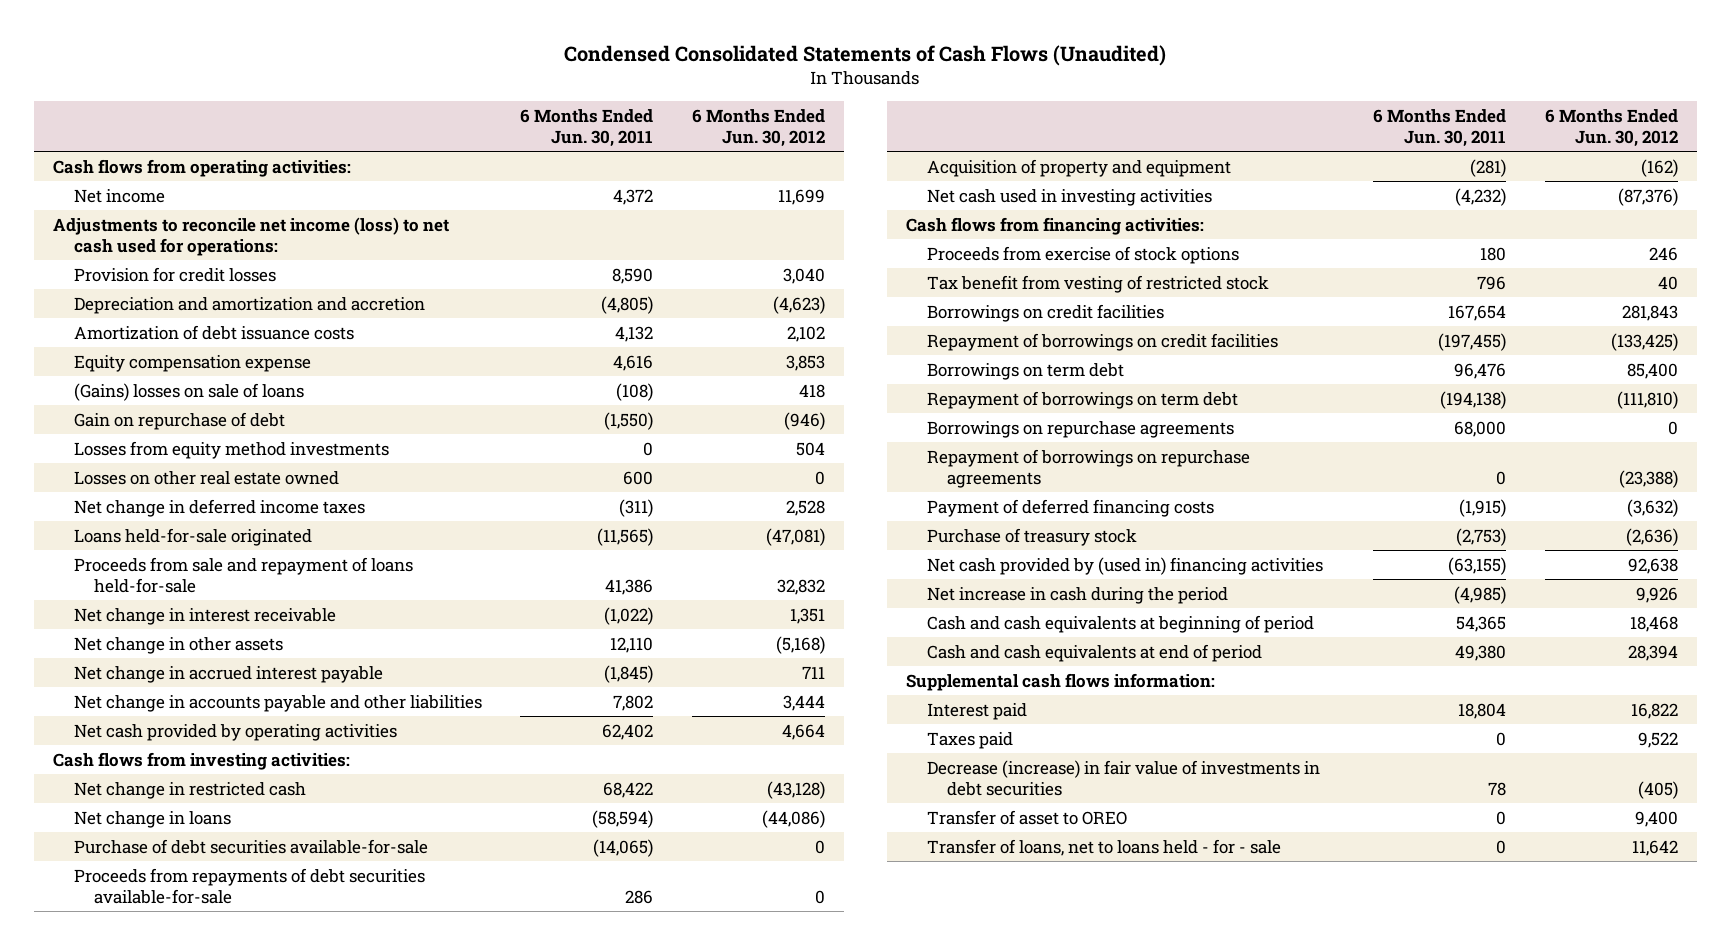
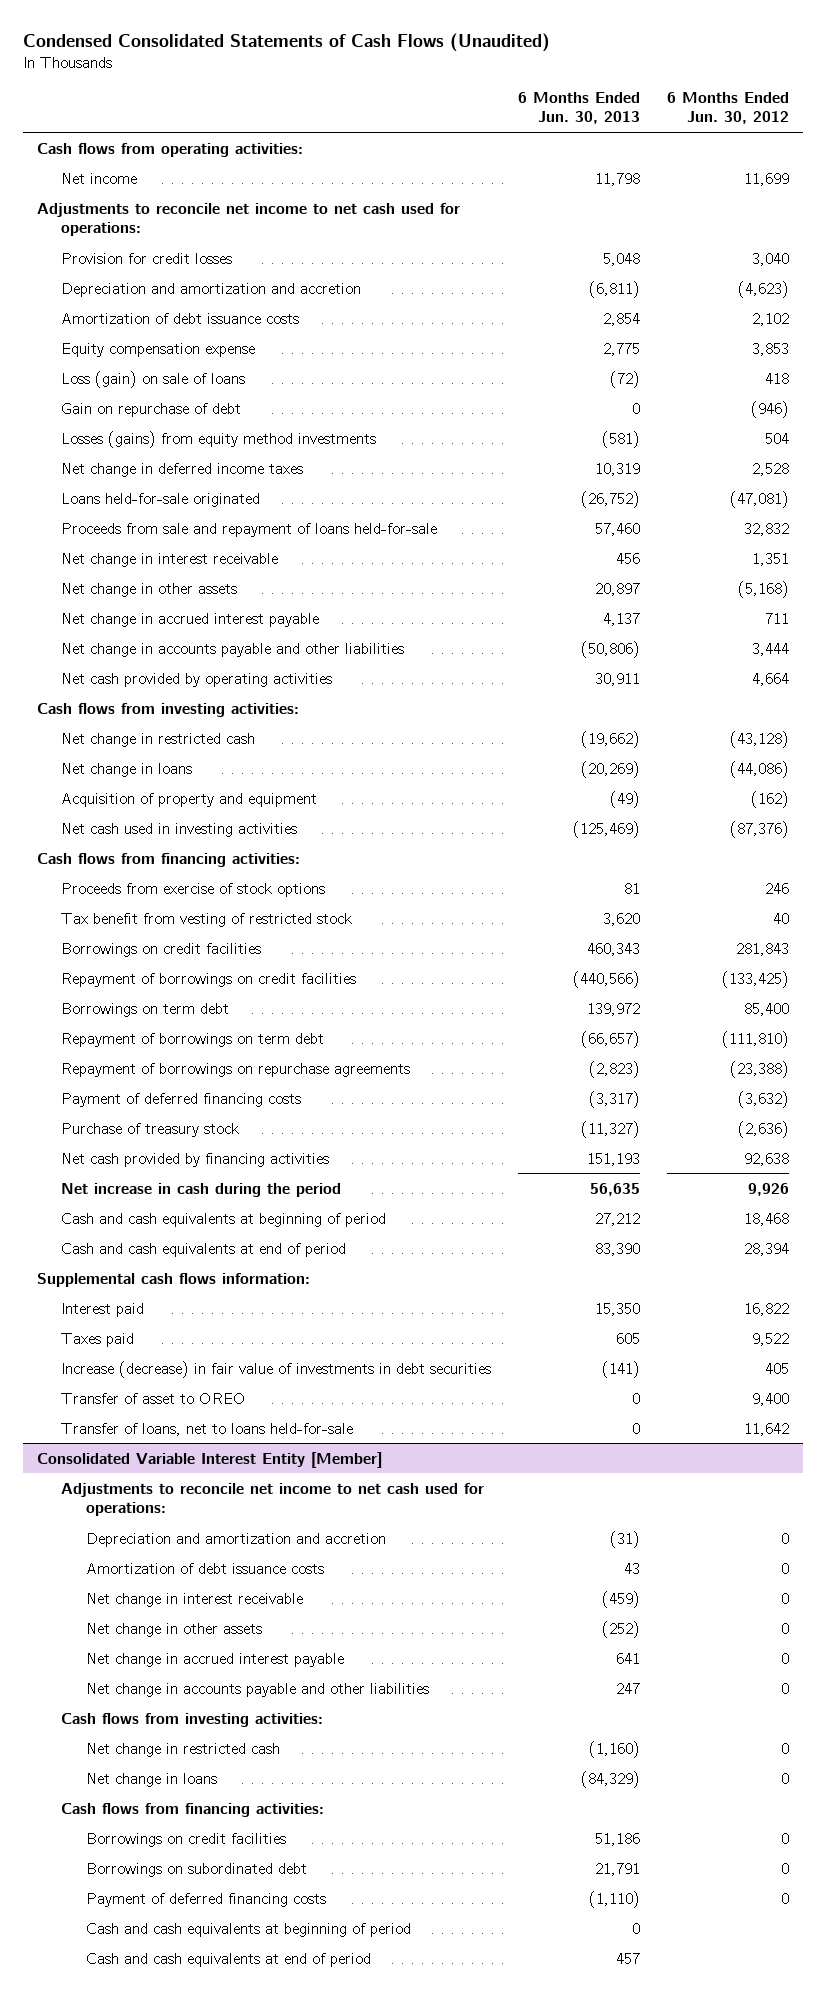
[520,108,654,147] 6 Months Ended Jun. 30, 2011 -> none
none -> [518,92,641,125] 6 Months Ended Jun. 30, 2013
[53,216,450,256] Adjustments to reconcile net income (loss) to net cash used for operations: -> [36,202,460,236] Adjustments to reconcile net income to net cash used for operations:
[73,382,304,401] (Gains) losses on sale of loans -> [61,370,246,388] Loss (gain) on sale of loans
[73,470,339,485] Losses on other real estate owned -> none
[73,440,389,459] Losses from equity method investments -> [61,430,377,448] Losses (gains) from equity method investments
[73,838,428,854] Purchase of debt securities available-for-sale -> none
[73,867,425,904] Proceeds from repayments of debt securities available-for-sale -> none
[926,420,1234,438] Borrowings on repurchase agreements -> none
[926,556,1323,575] Net cash provided by (used in) financing activities -> [61,1152,330,1167] Net cash provided by financing activities
[926,759,1320,796] Decrease (increase) in fair value of investments in debt securities -> [61,1360,492,1378] Increase (decrease) in fair value of investments in debt securities
[1637,780,1678,799] (405) -> [765,1362,790,1374] 405
[926,838,1281,856] Transfer of loans, net to loans held - for - sale -> [61,1422,354,1436] Transfer of loans, net to loans held-for-sale
none -> [36,1451,382,1468] Consolidated Variable Interest Entity [Member]
none -> [61,1482,485,1516] Adjustments to reconcile net income to net cash used for operations:
none -> [85,1532,386,1547] Depreciation and amortization and accretion
none -> [85,1562,324,1574] Amortization of debt issuance costs
none -> [85,1592,303,1607] Net change in interest receivable
none -> [85,1622,262,1637] Net change in other assets
none -> [85,1652,344,1667] Net change in accrued interest payable
none -> [85,1682,429,1697] Net change in accounts payable and other liabilities
none -> [61,1712,324,1727] Cash flows from investing activities:
none -> [85,1742,280,1757] Net change in restricted cash
none -> [85,1772,217,1787] Net change in loans
none -> [61,1802,325,1817] Cash flows from financing activities:
none -> [85,1832,286,1847] Borrowings on credit facilities
none -> [85,1862,307,1877] Borrowings on subordinated debt
none -> [85,1892,326,1907] Payment of deferred financing costs
none -> [85,1922,411,1937] Cash and cash equivalents at beginning of period
none -> [85,1952,371,1967] Cash and cash equivalents at end of period

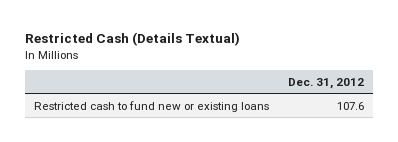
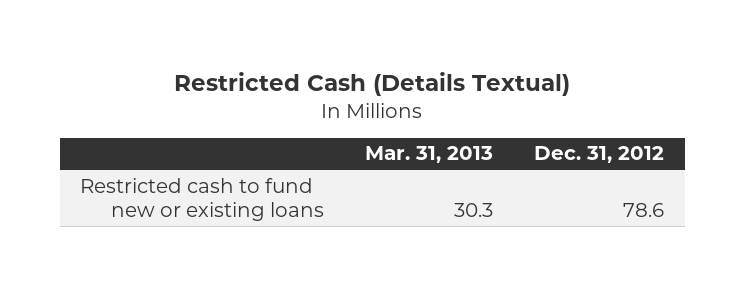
none -> [364,146,493,164] Mar. 31, 2013
[337,101,365,110] 107.6 -> [623,203,665,218] 78.6

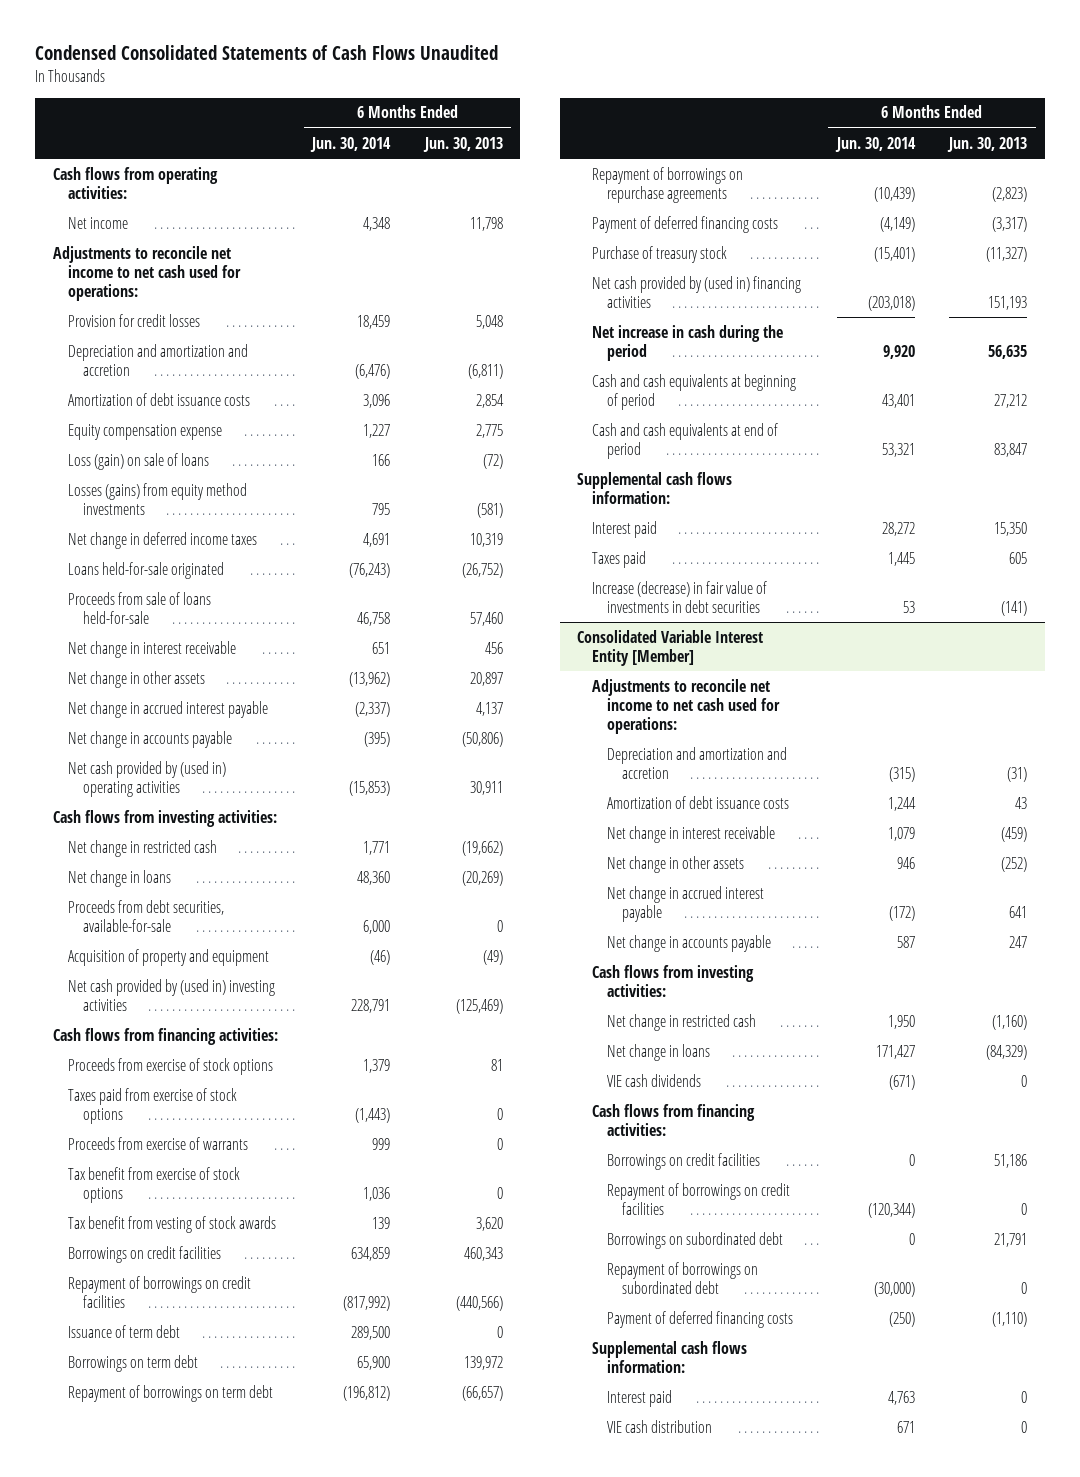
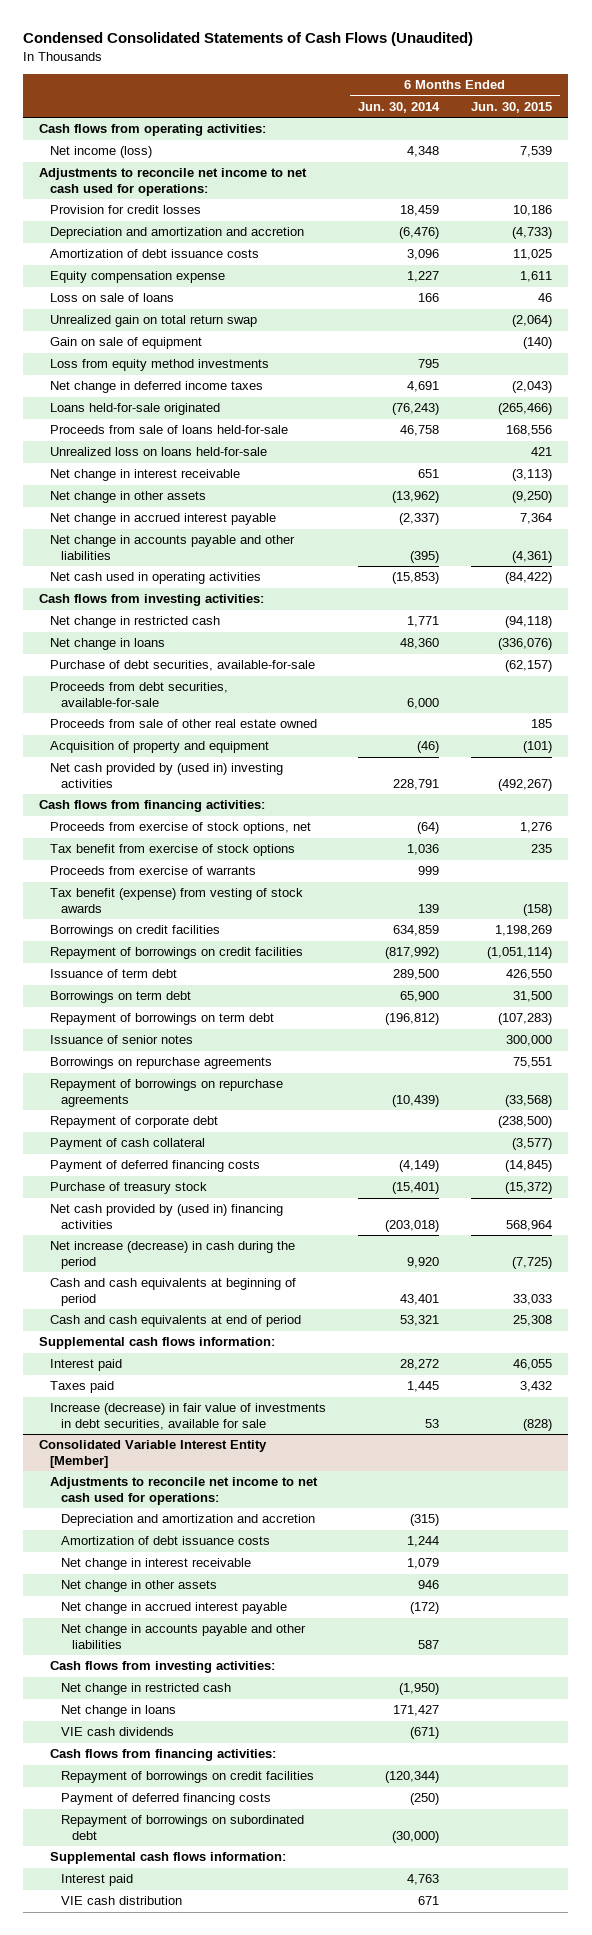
[35,45,499,61] Condensed Consolidated Statements of Cash Flows Unaudited -> [23,32,474,47] Condensed Consolidated Statements of Cash Flows (Unaudited)
[422,136,503,152] Jun. 30, 2013 -> none
none -> [471,101,553,113] Jun. 30, 2015
[67,216,128,229] Net income -> [50,146,153,159] Net income (loss)
[67,452,209,470] Loss (gain) on sale of loans -> [50,293,175,303] Loss on sale of loans
none -> [50,315,258,328] Unrealized gain on total return swap
none -> [50,337,203,350] Gain on sale of equipment
[67,482,247,515] Losses (gains) from equity method investments -> [50,359,270,372] Loss from equity method investments
none -> [50,447,268,457] Unrealized loss on loans held-for-sale
[67,730,232,748] Net change in accounts payable -> [50,535,296,561] Net change in accounts payable and other liabilities
[67,760,226,797] Net cash provided by (used in) operating activities -> [50,572,262,585] Net cash used in operating activities
none -> [50,660,316,672] Purchase of debt securities, available-for-sale
none -> [50,719,318,729] Proceeds from sale of other real estate owned
[67,1087,237,1124] Taxes paid from exercise of stock options -> none
[67,1057,273,1075] Proceeds from exercise of stock options -> [50,822,312,835] Proceeds from exercise of stock options, net
[363,1058,391,1073] 1,379 -> [417,822,440,835] (64)
[67,1136,248,1150] Proceeds from exercise of warrants -> [50,866,257,876] Proceeds from exercise of warrants
[67,1215,276,1233] Tax benefit from vesting of stock awards -> [50,888,304,914] Tax benefit (expense) from vesting of stock awards
none -> [50,1035,194,1045] Issuance of senior notes
none -> [50,1057,273,1070] Borrowings on repurchase agreements
none -> [50,1116,219,1129] Repayment of corporate debt
none -> [50,1138,206,1151] Payment of cash collateral
[592,324,784,361] Net increase in cash during the period -> [50,1241,296,1270] Net increase (decrease) in cash during the period
[592,580,768,613] Increase (decrease) in fair value of investments in debt securities -> [50,1403,327,1431] Increase (decrease) in fair value of investments in debt securities, available for sale
[607,934,772,952] Net change in accounts payable -> [61,1624,307,1650] Net change in accounts payable and other liabilities
[887,1014,915,1029] 1,950 -> [399,1683,440,1696] (1,950)
[607,1152,761,1170] Borrowings on credit facilities -> none
[607,1231,784,1249] Borrowings on subordinated debt -> none
[607,1261,759,1294] Repayment of borrowings on subordinated debt -> [61,1815,305,1841] Repayment of borrowings on subordinated debt

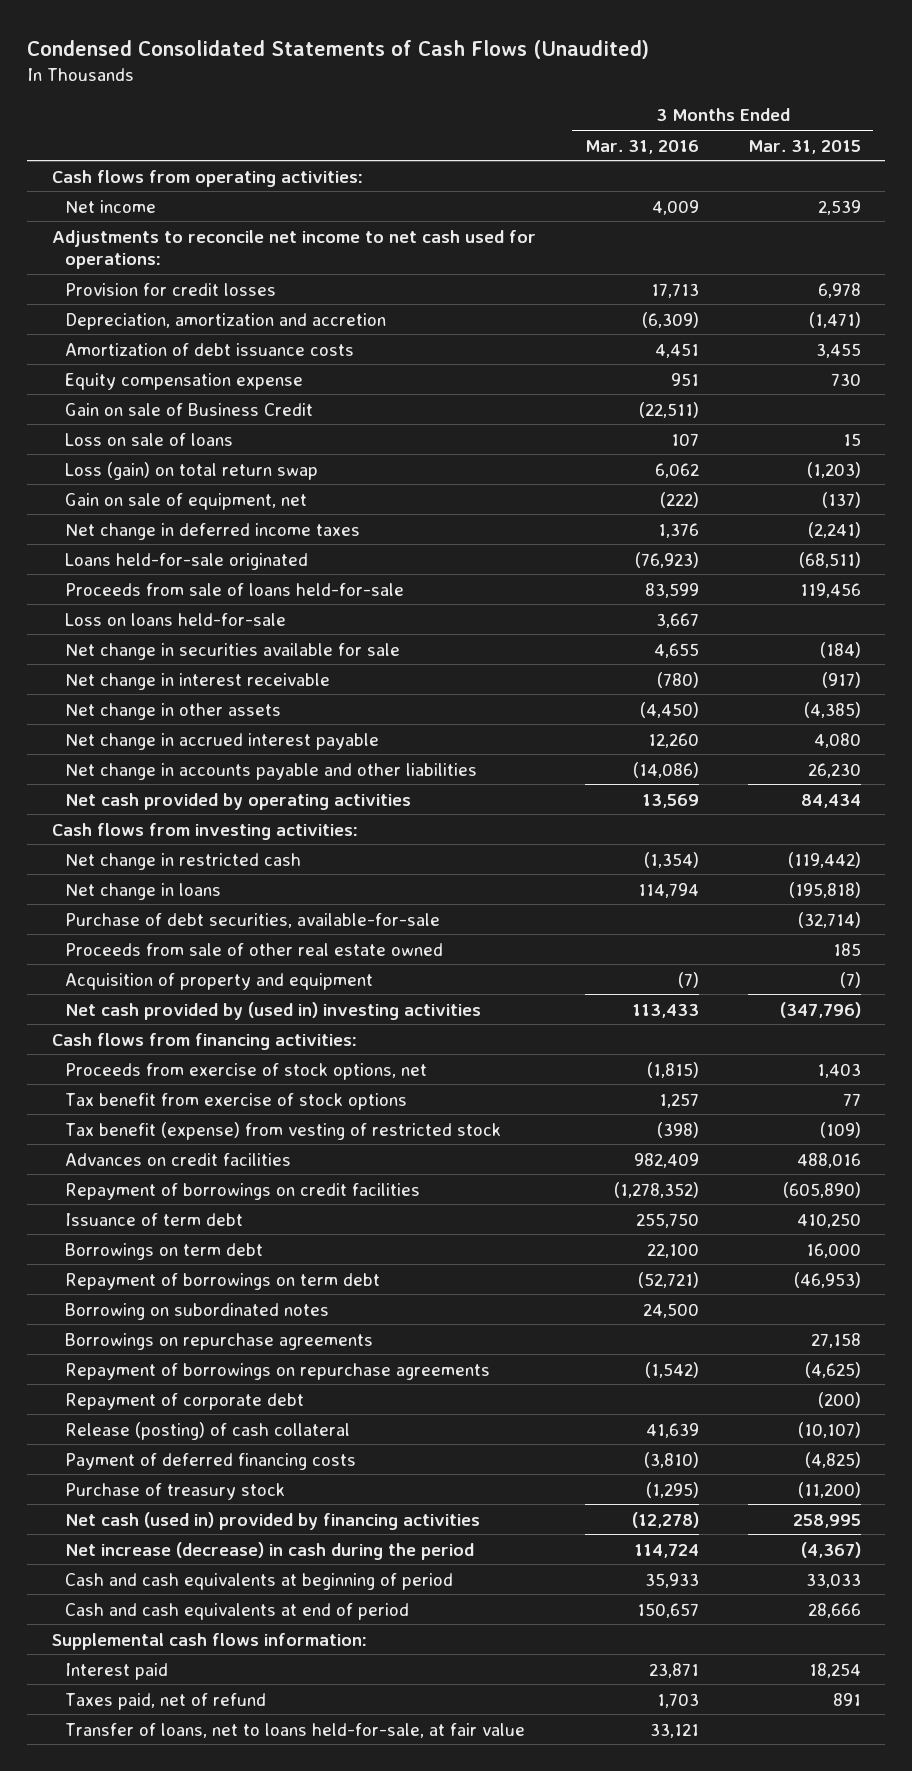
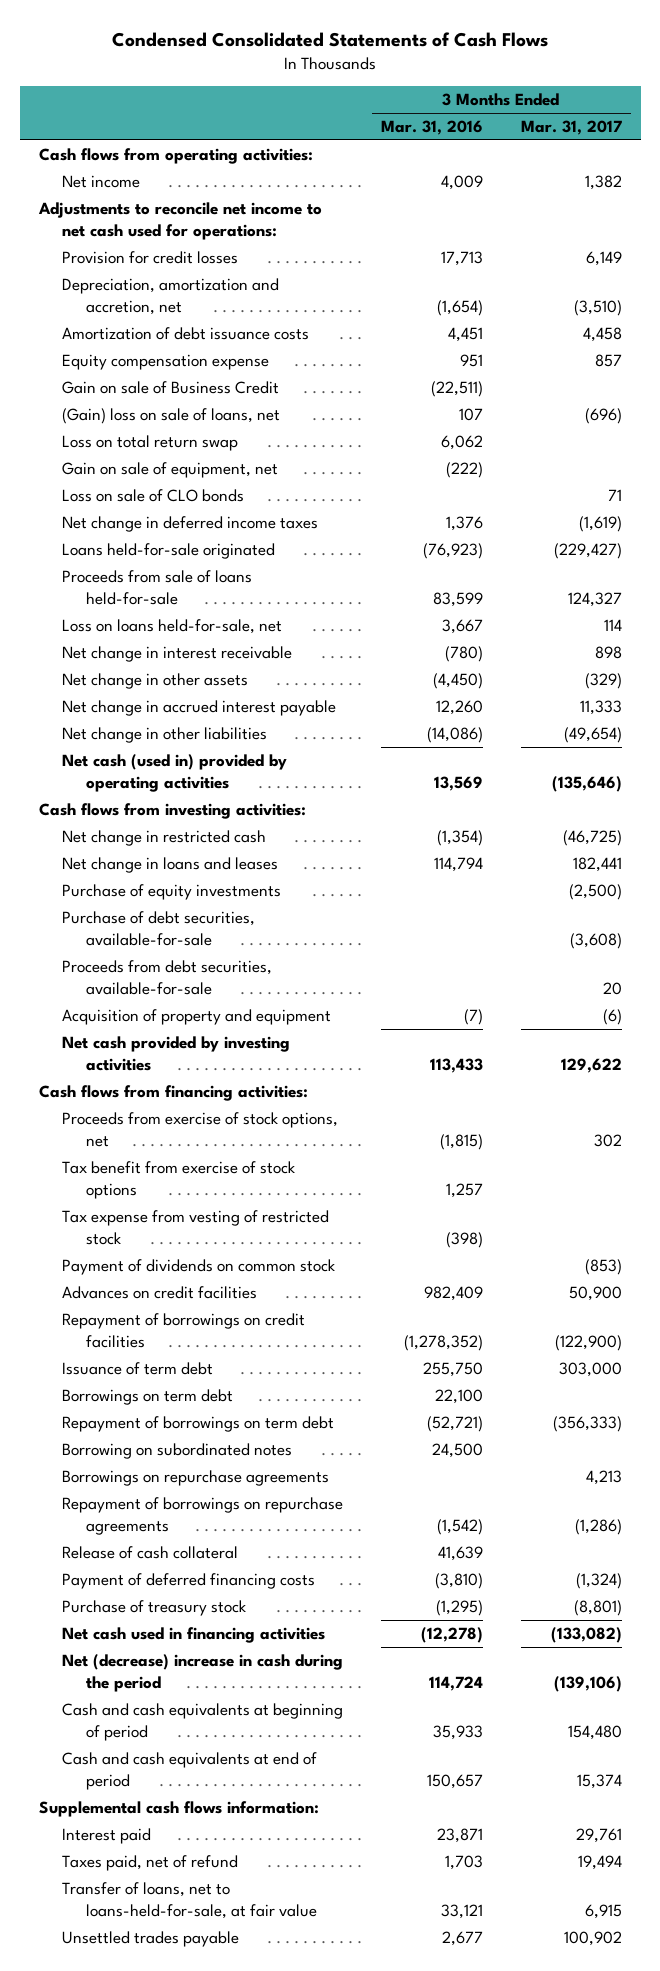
[26,39,649,59] Condensed Consolidated Statements of Cash Flows (Unaudited) -> [112,32,549,48] Condensed Consolidated Statements of Cash Flows
[747,139,861,154] Mar. 31, 2015 -> none
none -> [520,120,622,136] Mar. 31, 2017
[64,312,386,330] Depreciation, amortization and accretion -> [62,277,280,316] Depreciation, amortization and accretion, net
[641,311,699,328] (6,309) -> [436,300,483,317] (1,654)
[64,432,233,446] Loss on sale of loans -> [62,407,281,424] (Gain) loss on sale of loans, net
[64,461,318,480] Loss (gain) on total return swap -> [62,434,239,451] Loss on total return swap
none -> [62,488,245,502] Loss on sale of CLO bonds
[64,642,400,660] Net change in securities available for sale -> none
[64,612,286,626] Loss on loans held-for-sale -> [62,618,283,634] Loss on loans held-for-sale, net
[64,762,477,780] Net change in accounts payable and other liabilities -> [62,726,268,743] Net change in other liabilities
[64,792,411,810] Net cash provided by operating activities -> [62,753,288,793] Net cash (used in) provided by operating activities
[64,882,221,900] Net change in loans -> [62,856,279,873] Net change in loans and leases
none -> [62,883,282,900] Purchase of equity investments
[64,942,443,956] Proceeds from sale of other real estate owned -> none
none -> [62,959,273,996] Proceeds from debt securities, available-for-sale
[64,1001,481,1020] Net cash provided by (used in) investing activities -> [62,1035,291,1072] Net cash provided by investing activities
[64,1121,501,1140] Tax benefit (expense) from vesting of restricted stock -> [62,1209,330,1246] Tax expense from vesting of restricted stock
none -> [62,1258,336,1275] Payment of dividends on common stock
[64,1392,304,1410] Repayment of corporate debt -> none
[64,1421,350,1440] Release (posting) of cash collateral -> [62,1545,239,1559] Release of cash collateral
[64,1511,480,1530] Net cash (used in) provided by financing activities -> [62,1626,326,1643] Net cash used in financing activities
[64,1541,474,1560] Net increase (decrease) in cash during the period -> [62,1653,344,1693] Net (decrease) increase in cash during the period
[64,1722,525,1738] Transfer of loans, net to loans held-for-sale, at fair value -> [62,1881,317,1920] Transfer of loans, net to loans-held-for-sale, at fair value
none -> [62,1930,240,1947] Unsettled trades payable

